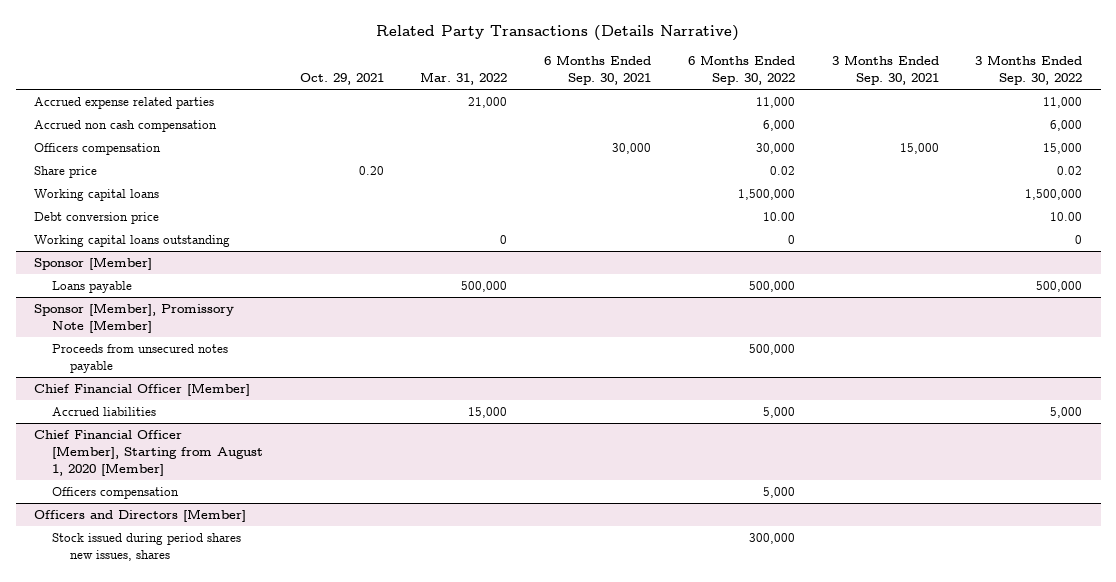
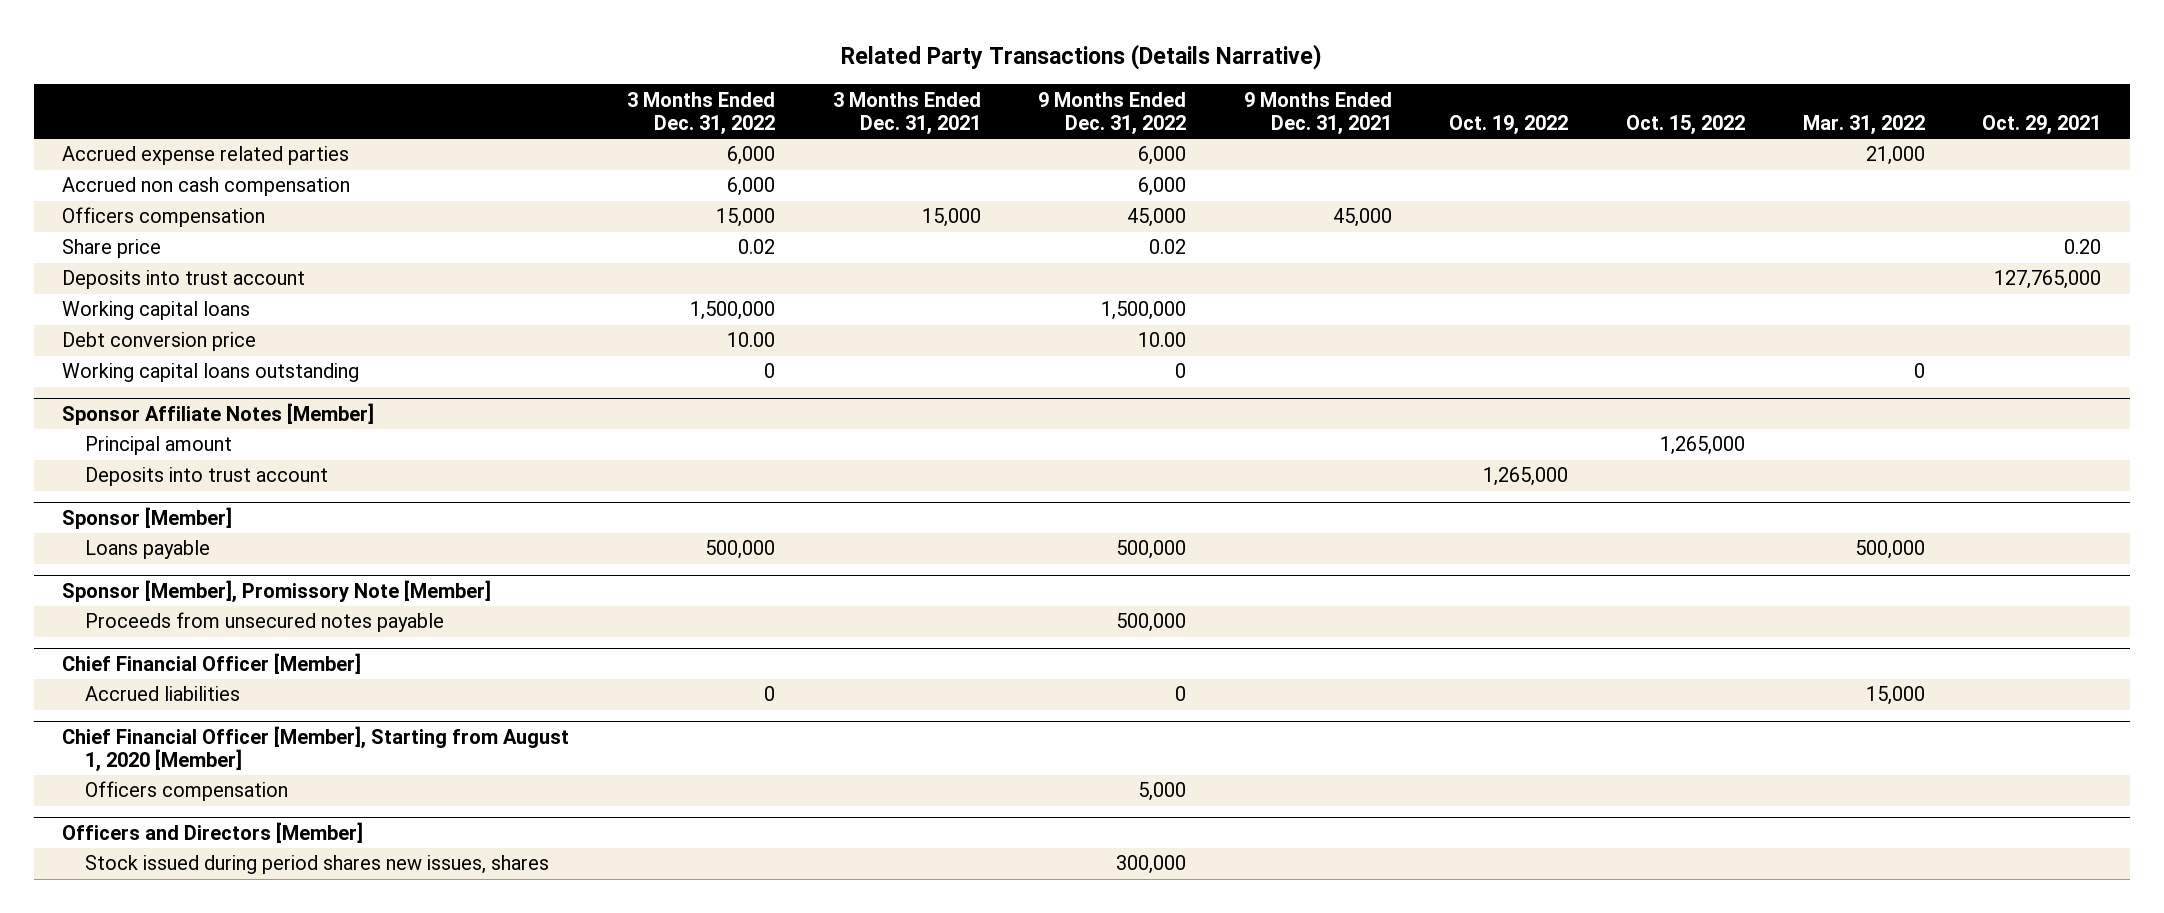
[544,55,652,85] 6 Months Ended Sep. 30, 2021 -> none
[687,55,795,85] 6 Months Ended Sep. 30, 2022 -> none
[831,55,939,85] 3 Months Ended Sep. 30, 2021 -> none
[975,55,1083,85] 3 Months Ended Sep. 30, 2022 -> none
none -> [626,91,775,135] 3 Months Ended Dec. 31, 2022
none -> [832,91,981,135] 3 Months Ended Dec. 31, 2021
none -> [1038,91,1187,135] 9 Months Ended Dec. 31, 2022
none -> [1243,91,1392,135] 9 Months Ended Dec. 31, 2021
none -> [1449,114,1569,135] Oct. 19, 2022
none -> [1625,114,1745,135] Oct. 15, 2022
none -> [62,270,306,290] Deposits into trust account
none -> [62,402,375,425] Sponsor Affiliate Notes [Member]
none -> [84,436,232,456] Principal amount
none -> [84,467,328,487] Deposits into trust account

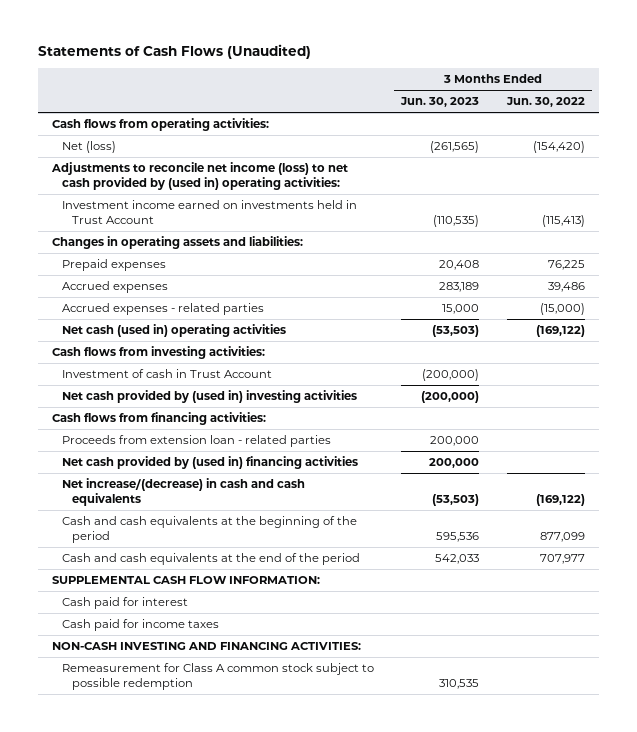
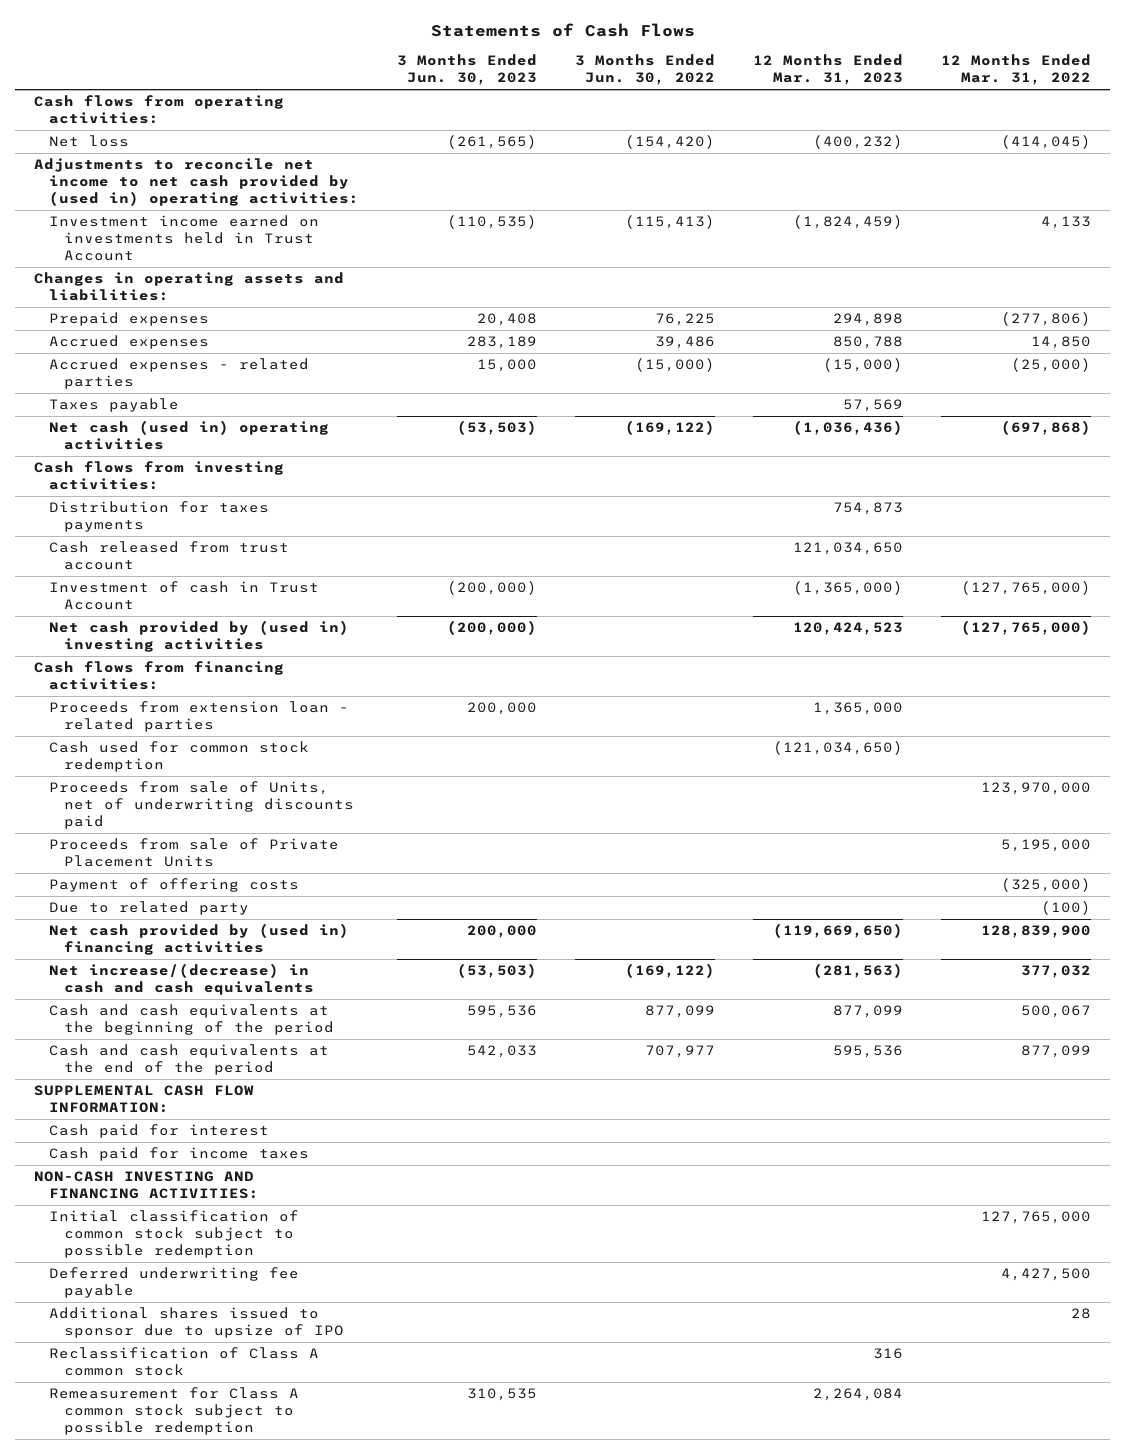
[38,44,312,60] Statements of Cash Flows (Unaudited) -> [430,22,695,37] Statements of Cash Flows
none -> [753,54,904,86] 12 Months Ended Mar. 31, 2023
none -> [941,54,1092,86] 12 Months Ended Mar. 31, 2022
[61,141,116,154] Net (loss) -> [49,135,130,148] Net loss
[50,162,348,190] Adjustments to reconcile net income (loss) to net cash provided by (used in) operating activities: -> [33,158,360,207] Adjustments to reconcile net income to net cash provided by (used in) operating activities:
none -> [49,398,180,413] Taxes payable
none -> [49,501,270,533] Distribution for taxes payments
none -> [49,541,290,571] Cash released from trust account
none -> [49,741,310,773] Cash used for common stock redemption
none -> [49,781,355,830] Proceeds from sale of Units, net of underwriting discounts paid
none -> [49,838,340,868] Proceeds from sale of Private Placement Units
none -> [49,878,300,893] Payment of offering costs
none -> [49,901,250,916] Due to related party
none -> [49,1210,300,1259] Initial classification of common stock subject to possible redemption
none -> [49,1267,300,1299] Deferred underwriting fee payable
none -> [49,1307,345,1339] Additional shares issued to sponsor due to upsize of IPO
none -> [49,1347,320,1377] Reclassification of Class A common stock

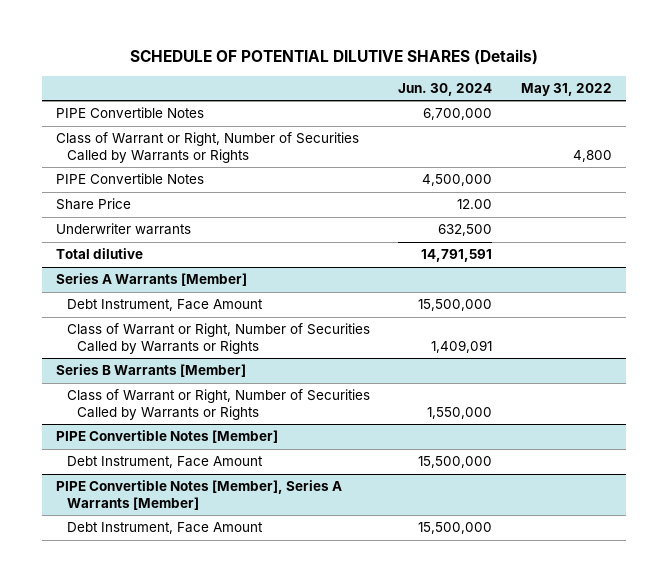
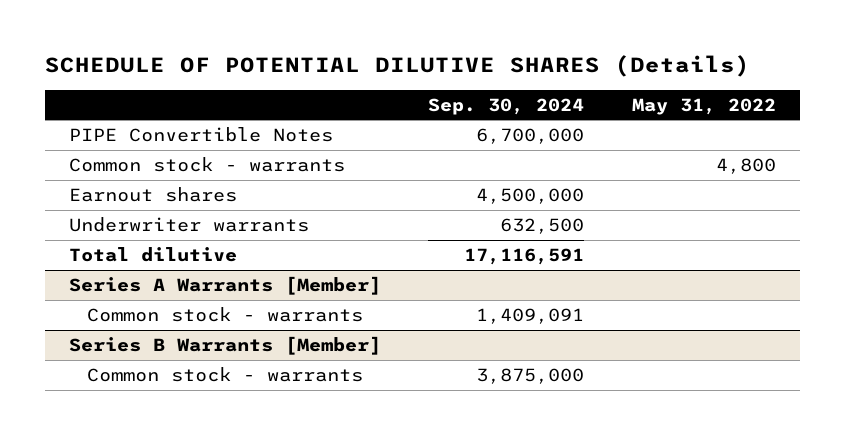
[398,82,493,96] Jun. 30, 2024 -> none
none -> [428,97,585,115] Sep. 30, 2024
[55,198,131,211] Share Price -> none
[55,132,359,163] Class of Warrant or Right, Number of Securities Called by Warrants or Rights -> [68,156,345,172] Common stock - warrants
[55,173,204,185] PIPE Convertible Notes -> [68,186,237,202] Earnout shares
[66,299,263,312] Debt Instrument, Face Amount -> none
[66,323,370,354] Class of Warrant or Right, Number of Securities Called by Warrants or Rights -> [86,306,363,322] Common stock - warrants
[55,430,278,444] PIPE Convertible Notes [Member] -> none
[66,456,263,469] Debt Instrument, Face Amount -> none
[55,480,342,510] PIPE Convertible Notes [Member], Series A Warrants [Member] -> none
[66,522,263,535] Debt Instrument, Face Amount -> none
[66,389,370,420] Class of Warrant or Right, Number of Securities Called by Warrants or Rights -> [86,366,363,382] Common stock - warrants

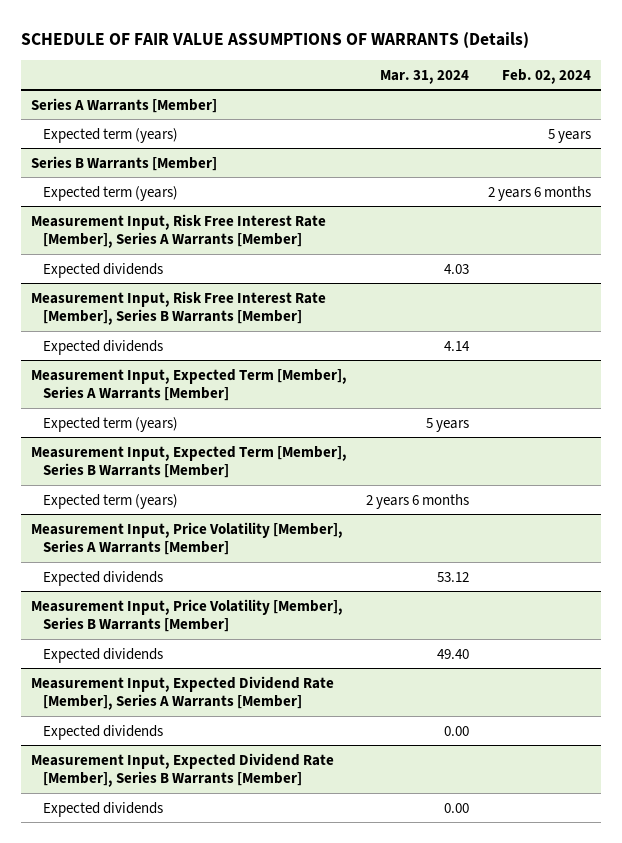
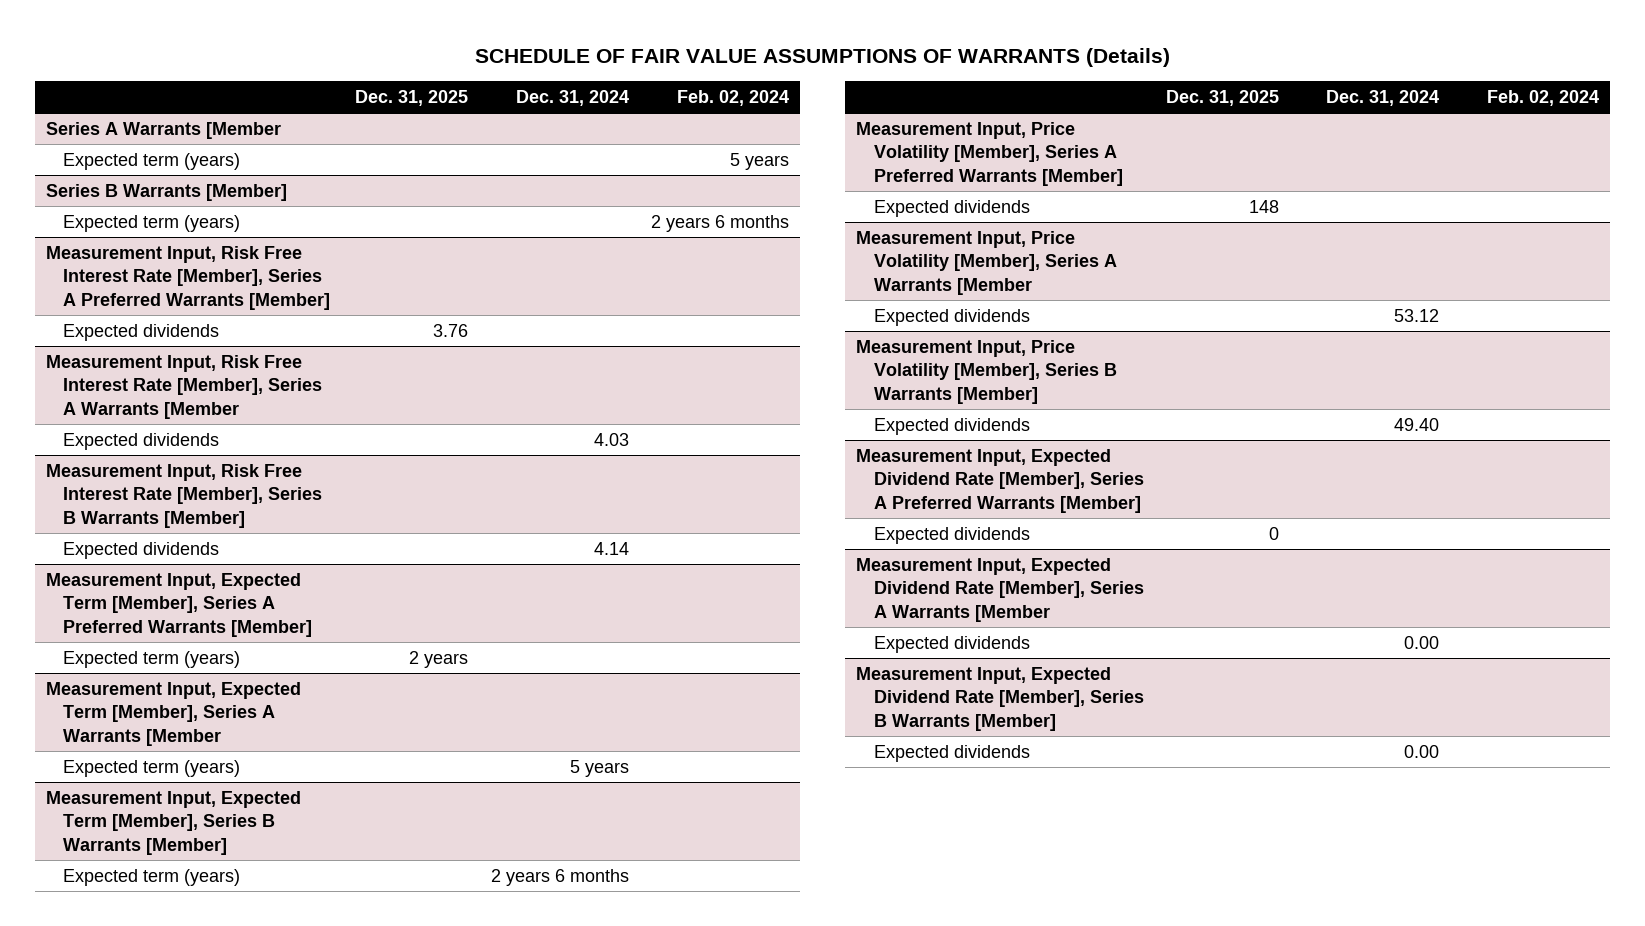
[379,69,469,84] Mar. 31, 2024 -> none
none -> [355,89,469,106] Dec. 31, 2025
none -> [515,89,629,106] Dec. 31, 2024
[30,97,217,113] Series A Warrants [Member] -> [46,121,282,139] Series A Warrants [Member
none -> [46,245,331,310] Measurement Input, Risk Free Interest Rate [Member], Series A Preferred Warrants [Member]
none -> [63,323,220,341] Expected dividends
[30,213,326,249] Measurement Input, Risk Free Interest Rate [Member], Series A Warrants [Member] -> [46,354,323,419] Measurement Input, Risk Free Interest Rate [Member], Series A Warrants [Member
none -> [46,572,313,637] Measurement Input, Expected Term [Member], Series A Preferred Warrants [Member]
none -> [63,650,241,668] Expected term (years)
[30,368,347,402] Measurement Input, Expected Term [Member], Series A Warrants [Member] -> [46,681,302,746] Measurement Input, Expected Term [Member], Series A Warrants [Member
none -> [856,121,1123,186] Measurement Input, Price Volatility [Member], Series A Preferred Warrants [Member]
none -> [873,199,1030,217] Expected dividends
[30,521,343,556] Measurement Input, Price Volatility [Member], Series A Warrants [Member] -> [856,230,1117,295] Measurement Input, Price Volatility [Member], Series A Warrants [Member
none -> [856,448,1144,513] Measurement Input, Expected Dividend Rate [Member], Series A Preferred Warrants [Member]
none -> [873,526,1030,544] Expected dividends
[30,675,334,711] Measurement Input, Expected Dividend Rate [Member], Series A Warrants [Member] -> [856,557,1144,622] Measurement Input, Expected Dividend Rate [Member], Series A Warrants [Member

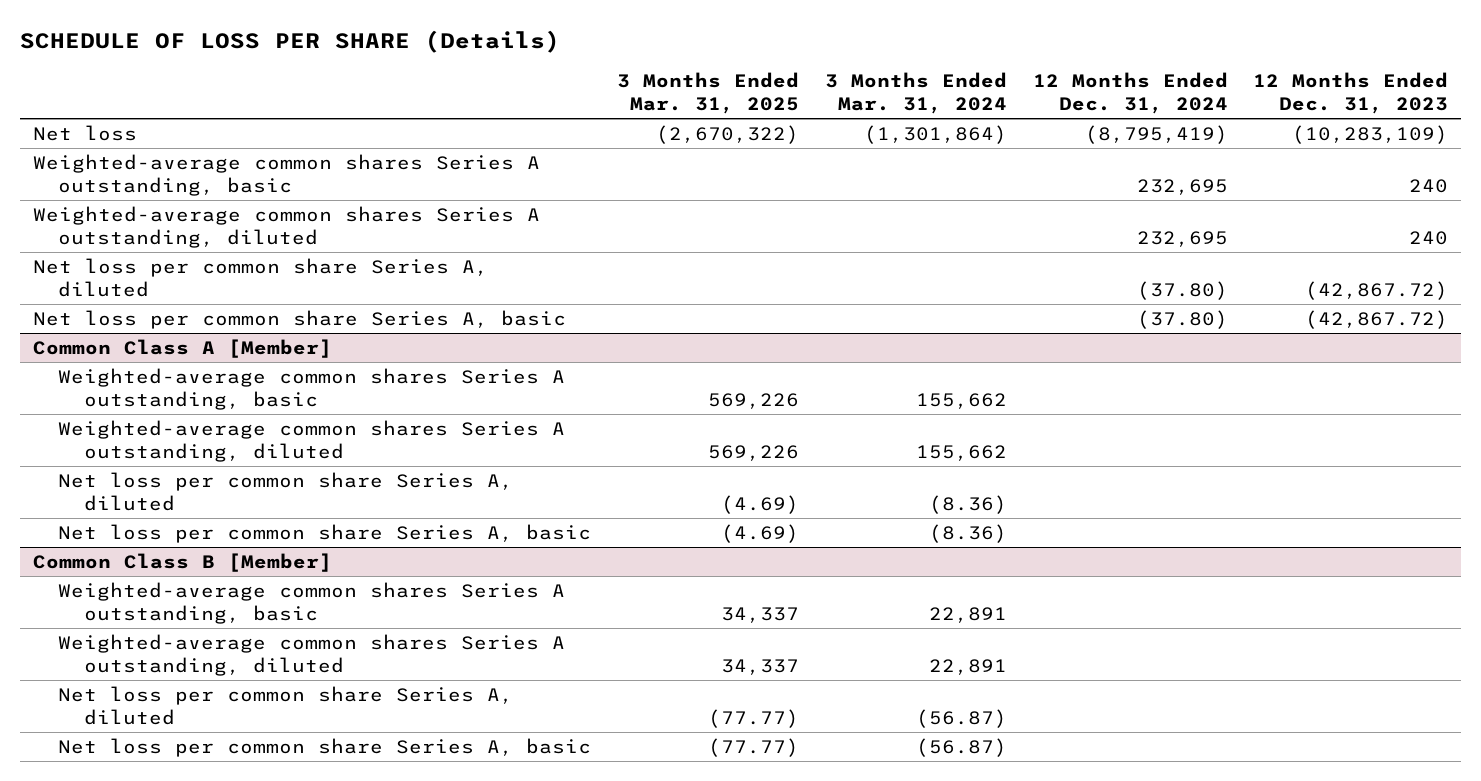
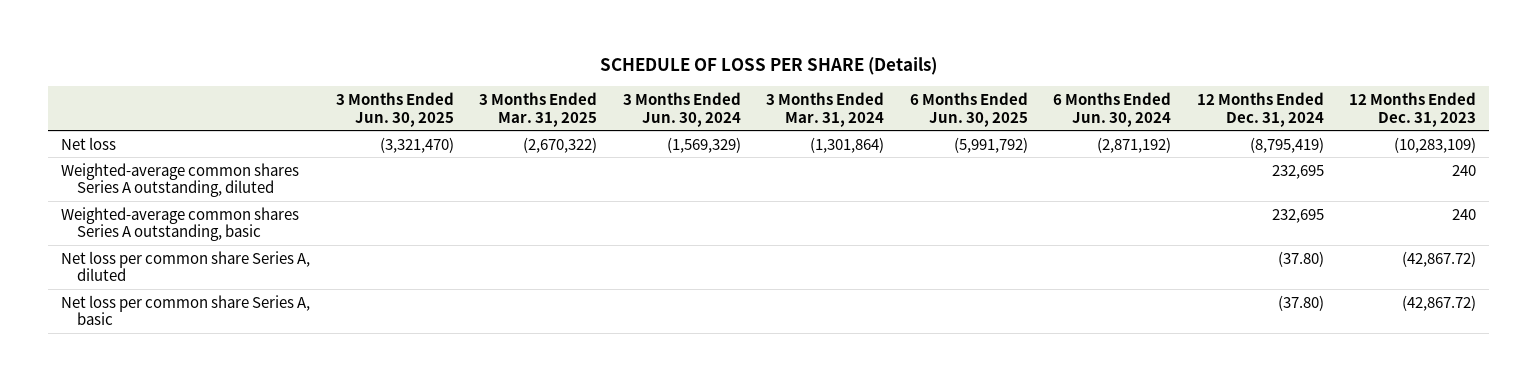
none -> [335,91,454,127] 3 Months Ended Jun. 30, 2025
none -> [622,91,741,127] 3 Months Ended Jun. 30, 2024
none -> [909,91,1028,127] 6 Months Ended Jun. 30, 2025
none -> [1053,91,1172,127] 6 Months Ended Jun. 30, 2024
[32,153,540,196] Weighted-average common shares Series A outstanding, basic -> [61,206,300,242] Weighted-average common shares Series A outstanding, basic
[32,338,332,358] Common Class A [Member] -> none
[58,367,566,410] Weighted-average common shares Series A outstanding, basic -> none
[58,419,566,462] Weighted-average common shares Series A outstanding, diluted -> none
[58,471,514,511] Net loss per common share Series A, diluted -> none
[58,523,592,543] Net loss per common share Series A, basic -> none
[32,552,332,572] Common Class B [Member] -> none
[58,581,566,624] Weighted-average common shares Series A outstanding, basic -> none
[58,633,566,676] Weighted-average common shares Series A outstanding, diluted -> none
[58,685,514,725] Net loss per common share Series A, diluted -> none
[58,737,592,757] Net loss per common share Series A, basic -> none

